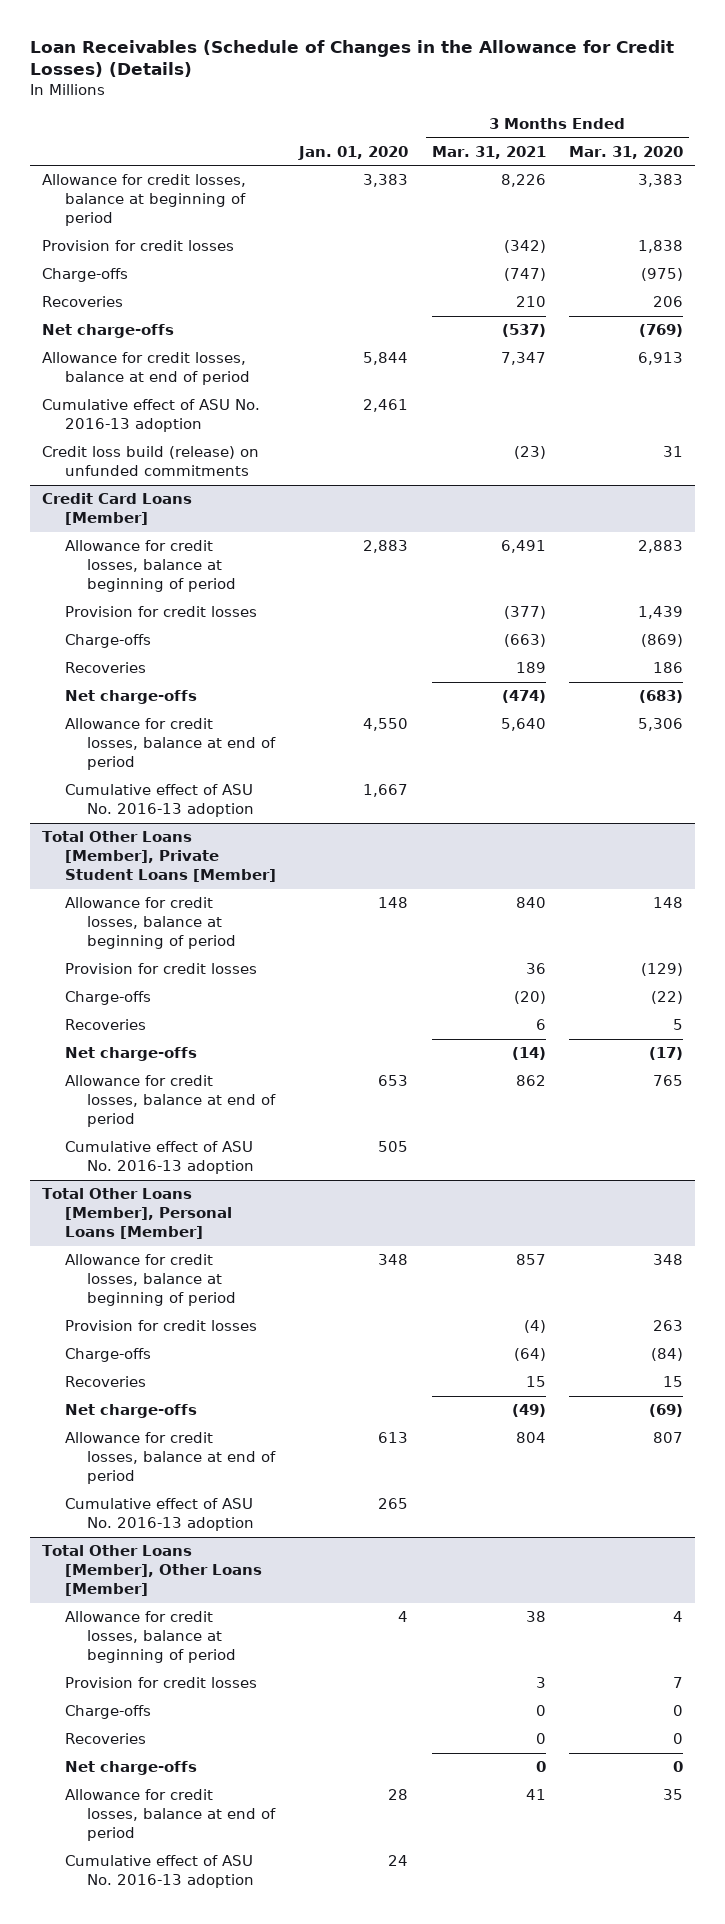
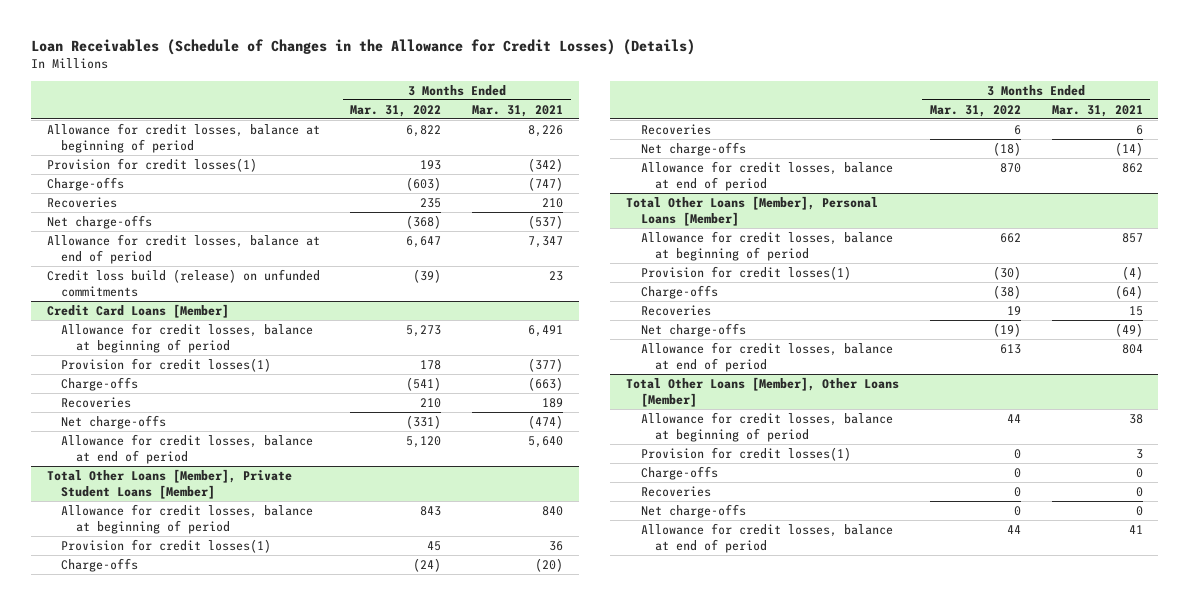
[298,145,409,160] Jan. 01, 2020 -> none
[569,145,684,159] Mar. 31, 2020 -> none
none -> [350,104,442,117] Mar. 31, 2022
[42,240,235,252] Provision for credit losses -> [46,157,257,172] Provision for credit losses(1)
[42,399,261,433] Cumulative effect of ASU No. 2016-13 adoption -> none
[513,446,546,460] (23) -> [549,270,564,281] 23
[64,606,257,618] Provision for credit losses -> [61,357,272,372] Provision for credit losses(1)
[64,784,255,818] Cumulative effect of ASU No. 2016-13 adoption -> none
[64,963,257,975] Provision for credit losses -> [61,538,272,553] Provision for credit losses(1)
[64,1141,255,1175] Cumulative effect of ASU No. 2016-13 adoption -> none
[64,1320,257,1332] Provision for credit losses -> [640,265,851,280] Provision for credit losses(1)
[64,1498,255,1532] Cumulative effect of ASU No. 2016-13 adoption -> none
[64,1677,257,1689] Provision for credit losses -> [640,446,851,461] Provision for credit losses(1)
[64,1855,255,1889] Cumulative effect of ASU No. 2016-13 adoption -> none

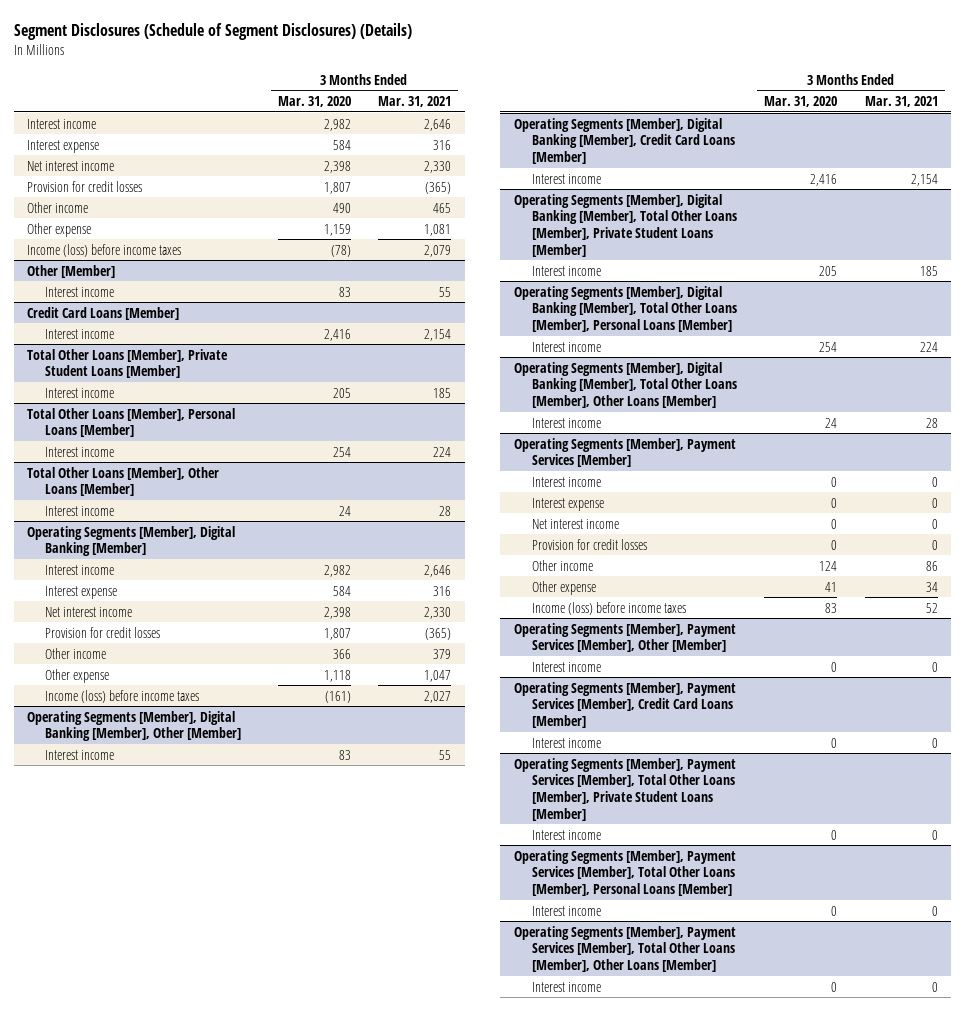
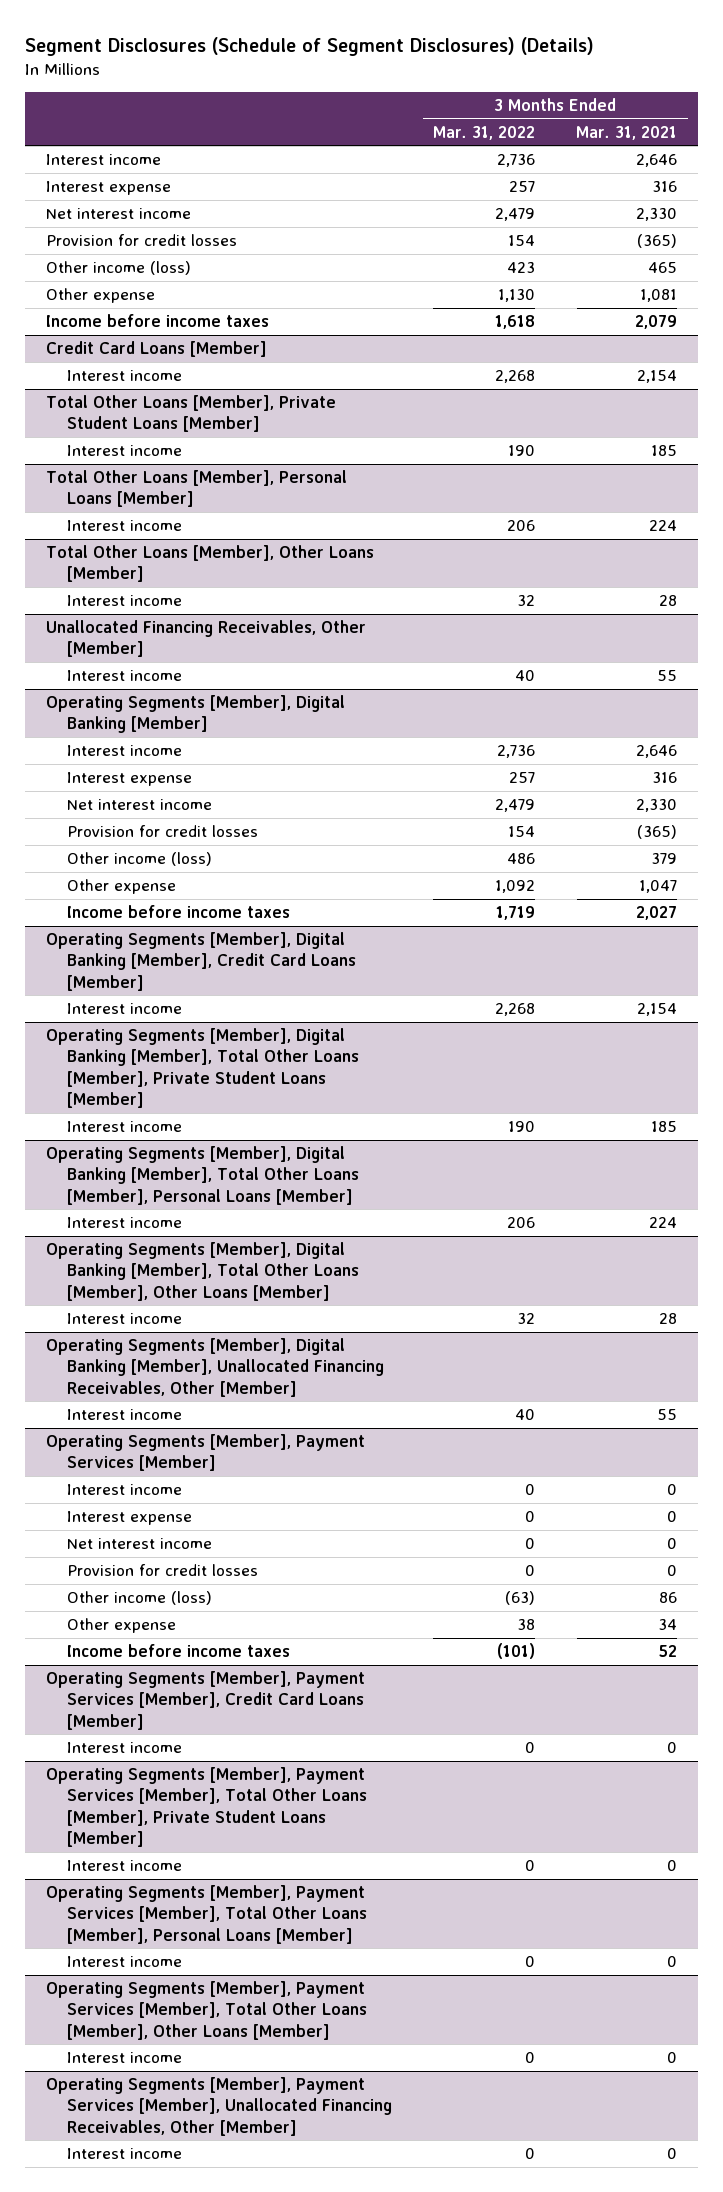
[277,95,351,107] Mar. 31, 2020 -> none
none -> [433,125,536,140] Mar. 31, 2022
[27,201,89,213] Other income -> [45,261,191,276] Other income (loss)
[27,264,116,278] Other [Member] -> none
[45,286,115,297] Interest income -> none
[27,243,182,257] Income (loss) before income taxes -> [45,314,269,328] Income before income taxes
none -> [45,620,366,658] Unallocated Financing Receivables, Other [Member]
none -> [67,670,183,682] Interest income
[45,647,107,659] Other income -> [67,852,213,867] Other income (loss)
[27,710,242,742] Operating Segments [Member], Digital Banking [Member], Other [Member] -> none
[45,749,115,760] Interest income -> none
[45,689,200,703] Income (loss) before income taxes -> [67,905,291,919] Income before income taxes
none -> [45,1338,385,1397] Operating Segments [Member], Digital Banking [Member], Unallocated Financing Receivables, Other [Member]
none -> [67,1409,183,1421] Interest income
[531,559,593,571] Other income -> [67,1591,213,1606] Other income (loss)
[513,622,736,653] Operating Segments [Member], Payment Services [Member], Other [Member] -> none
[531,661,601,672] Interest income -> none
[531,601,686,615] Income (loss) before income taxes -> [67,1644,291,1658] Income before income taxes
none -> [45,2077,393,2136] Operating Segments [Member], Payment Services [Member], Unallocated Financing Receivables, Other [Member]
none -> [67,2148,183,2160] Interest income

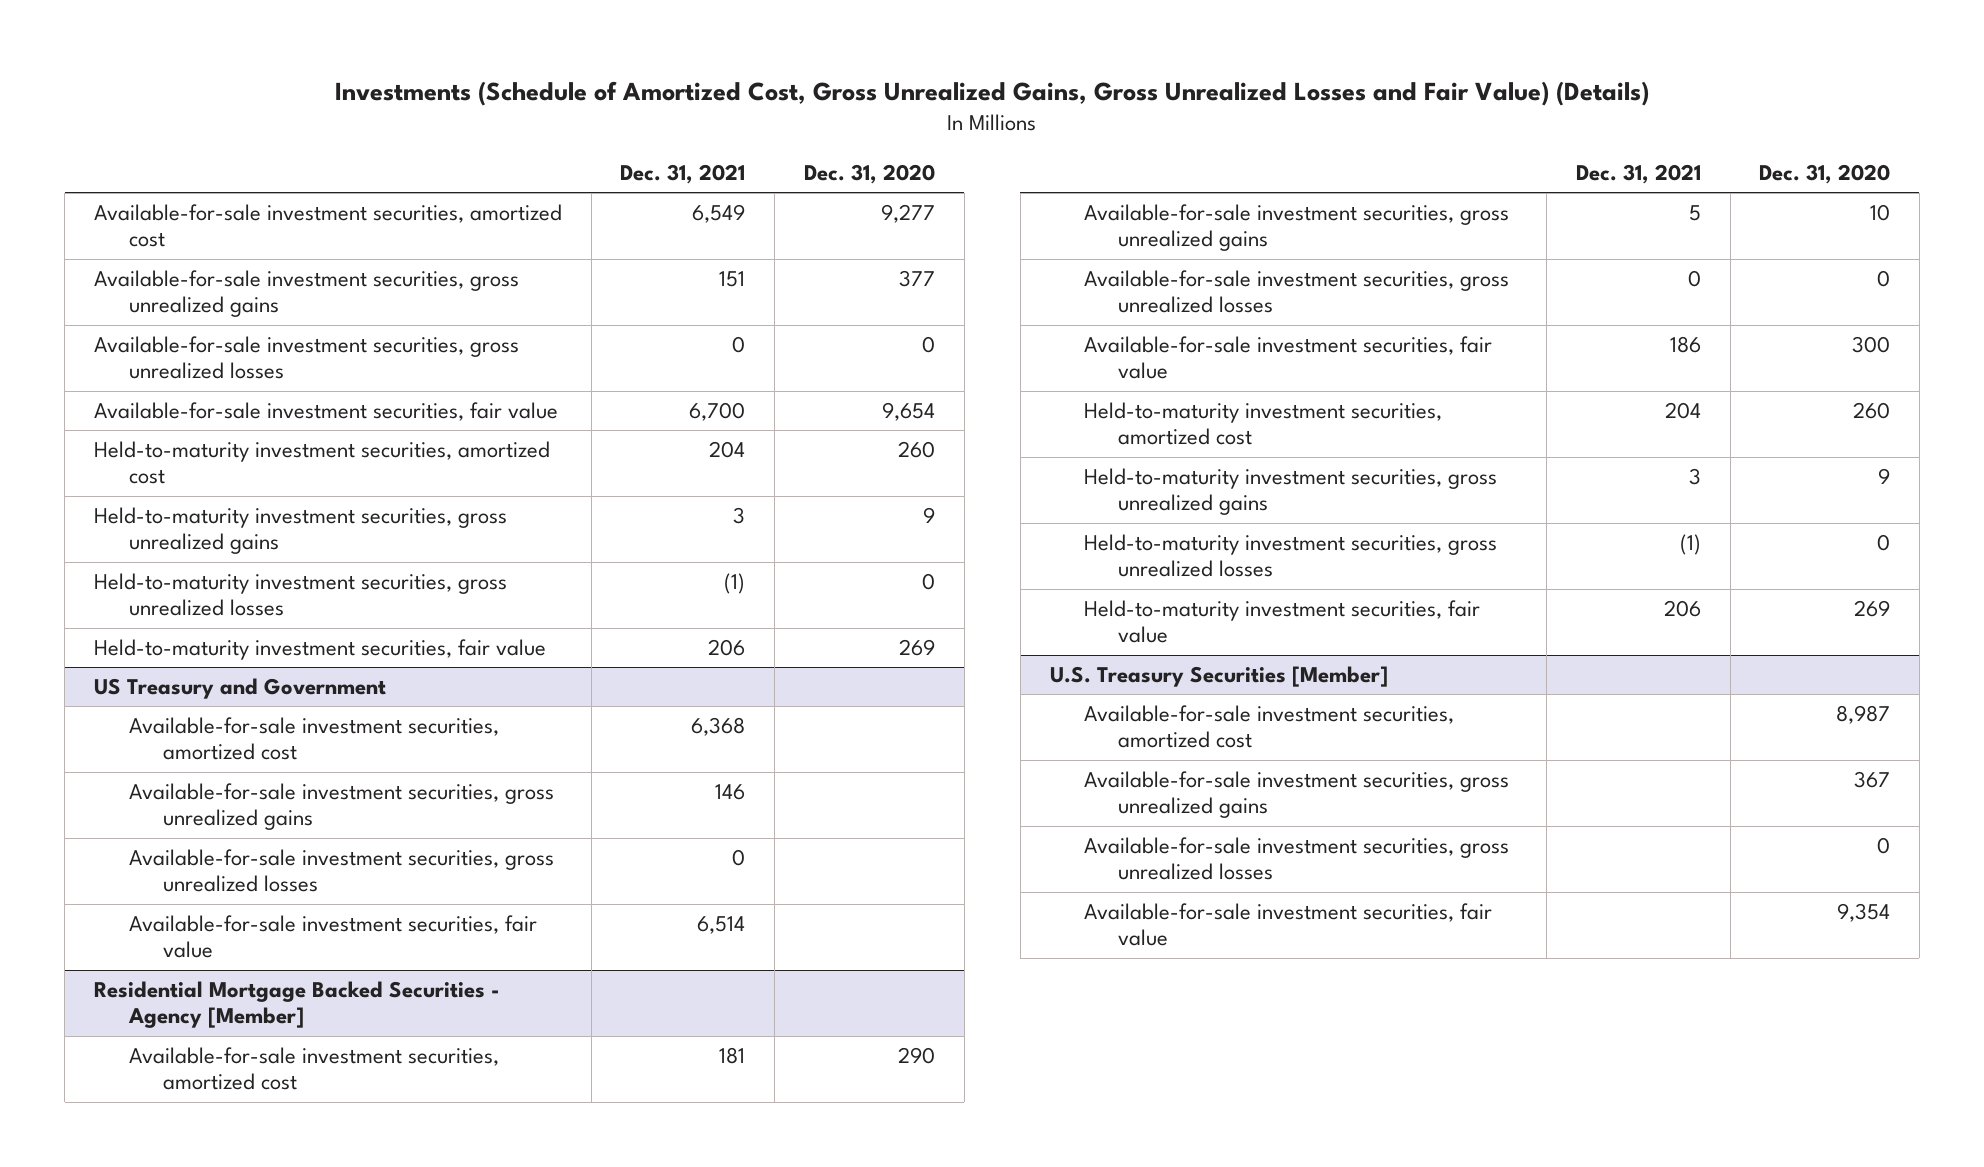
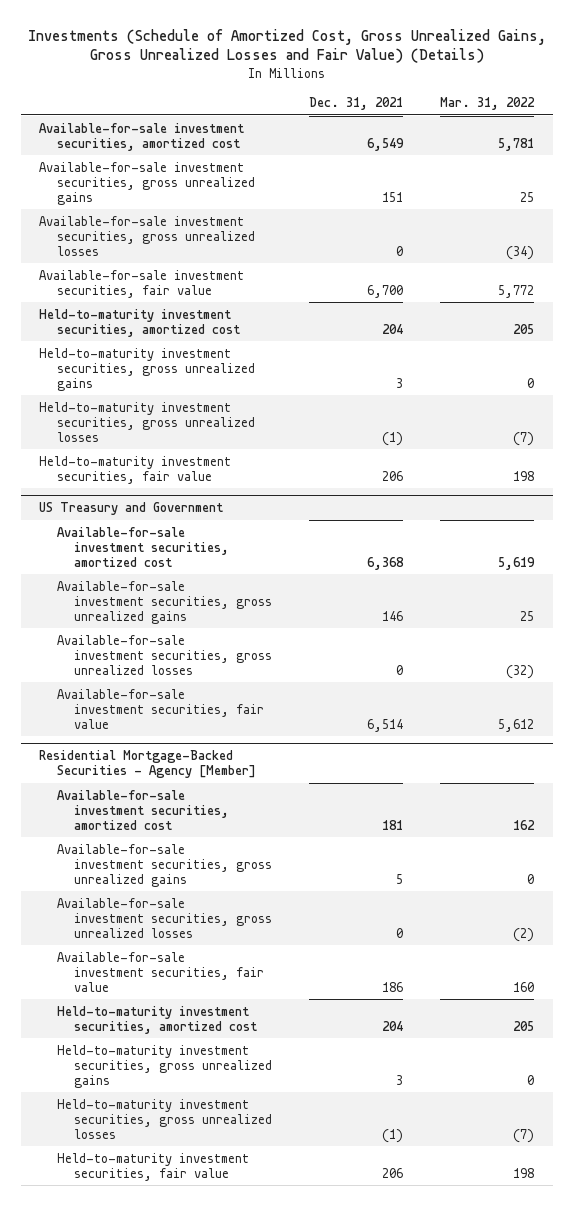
[803,163,935,184] Dec. 31, 2020 -> none
none -> [440,97,536,111] Mar. 31, 2022
[94,981,501,1029] Residential Mortgage Backed Securities - Agency [Member] -> [39,750,256,779] Residential Mortgage-Backed Securities - Agency [Member]
[1049,666,1388,688] U.S. Treasury Securities [Member] -> none
[1083,705,1454,749] Available-for-sale investment securities, amortized cost -> none
[1083,771,1509,819] Available-for-sale investment securities, gross unrealized gains -> none
[1083,837,1509,881] Available-for-sale investment securities, gross unrealized losses -> none
[1083,903,1492,947] Available-for-sale investment securities, fair value -> none

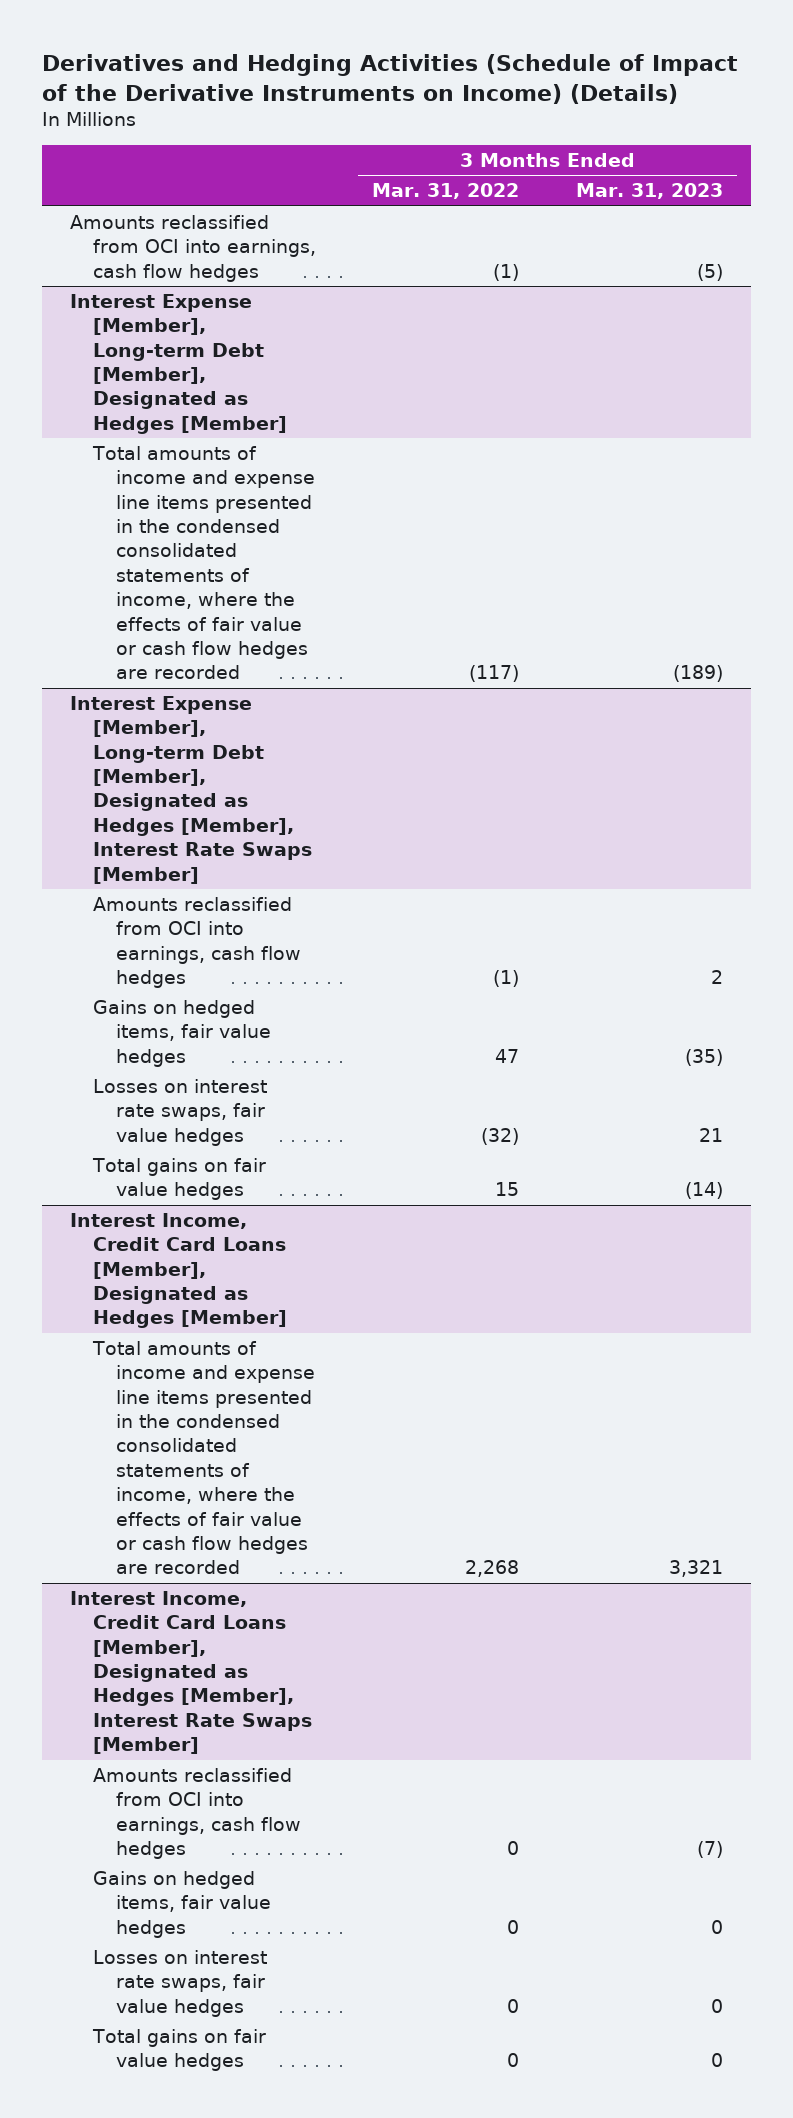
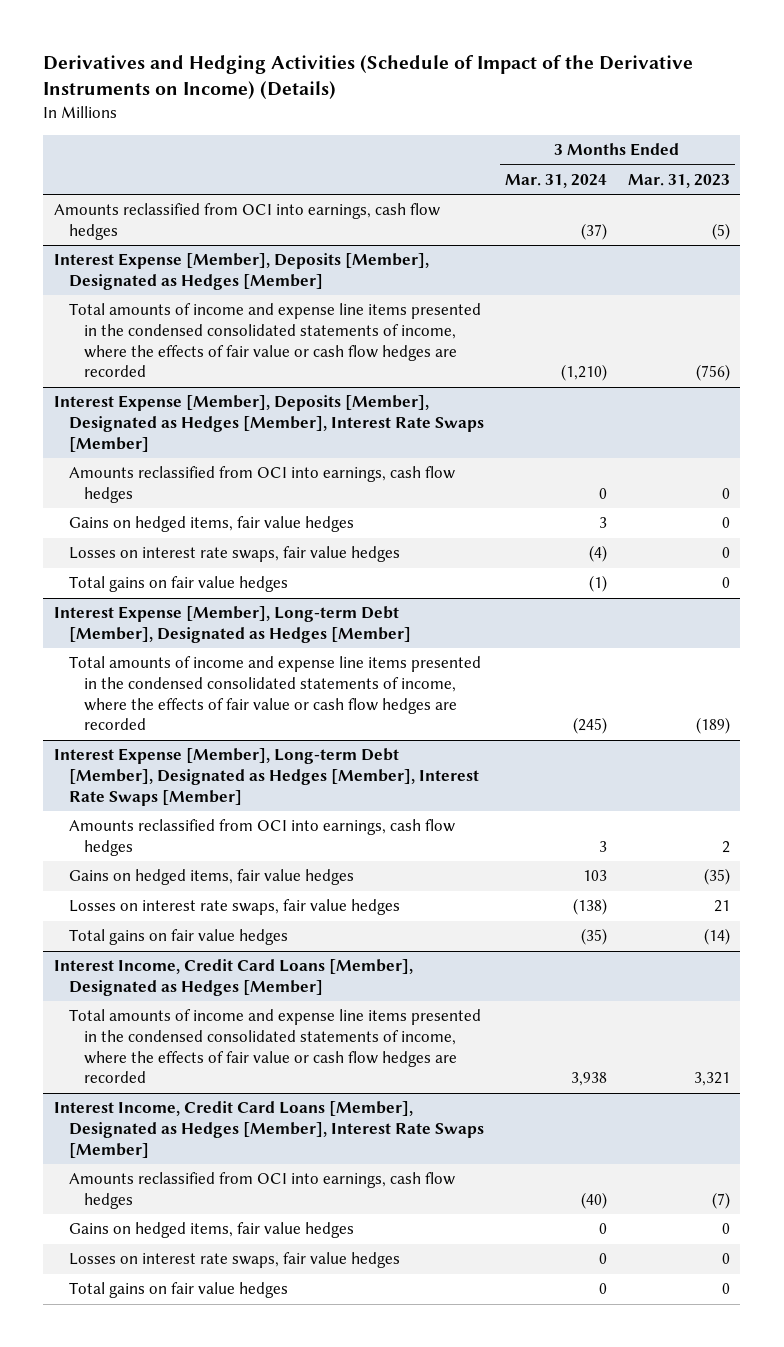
[372,183,520,200] Mar. 31, 2022 -> none
none -> [504,173,607,188] Mar. 31, 2024
none -> [53,253,429,290] Interest Expense [Member], Deposits [Member], Designated as Hedges [Member]
none -> [68,303,481,378] Total amounts of income and expense line items presented in the condensed consolidated statements of income, where the effects of fair value or cash flow hedges are recorded
none -> [53,395,484,452] Interest Expense [Member], Deposits [Member], Designated as Hedges [Member], Interest Rate Swaps [Member]
none -> [68,466,455,503] Amounts reclassified from OCI into earnings, cash flow hedges
none -> [68,516,354,533] Gains on hedged items, fair value hedges
none -> [68,546,400,563] Losses on interest rate swaps, fair value hedges
none -> [68,576,288,593] Total gains on fair value hedges

